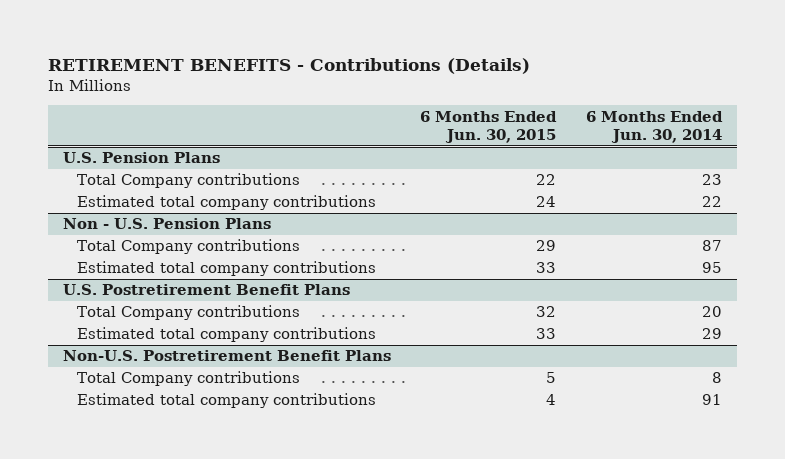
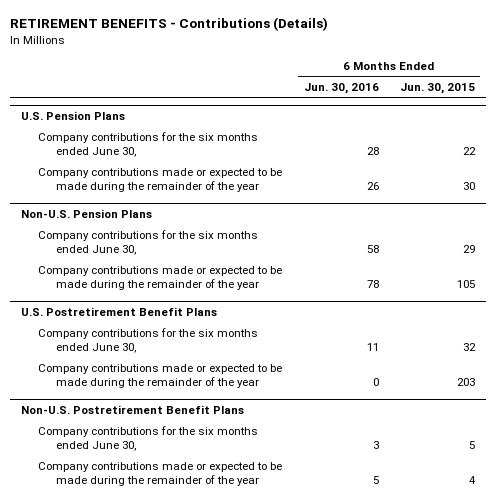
[586,110,724,144] 6 Months Ended Jun. 30, 2014 -> none
none -> [303,83,379,95] Jun. 30, 2016
[77,195,377,211] Estimated total company contributions -> none
[77,261,377,277] Estimated total company contributions -> none
[77,173,301,189] Total Company contributions -> [38,131,259,157] Company contributions for the six months ended June 30,
none -> [38,167,283,192] Company contributions made or expected to be made during the remainder of the year
[62,218,271,230] Non - U.S. Pension Plans -> [20,208,152,218] Non-U.S. Pension Plans
[77,239,301,255] Total Company contributions -> [38,229,259,255] Company contributions for the six months ended June 30,
none -> [38,265,283,290] Company contributions made or expected to be made during the remainder of the year
[77,327,377,343] Estimated total company contributions -> none
[77,305,301,321] Total Company contributions -> [38,327,259,353] Company contributions for the six months ended June 30,
none -> [38,363,283,388] Company contributions made or expected to be made during the remainder of the year
[77,371,301,387] Total Company contributions -> [38,425,259,451] Company contributions for the six months ended June 30,
[77,393,377,409] Estimated total company contributions -> [38,461,283,486] Company contributions made or expected to be made during the remainder of the year

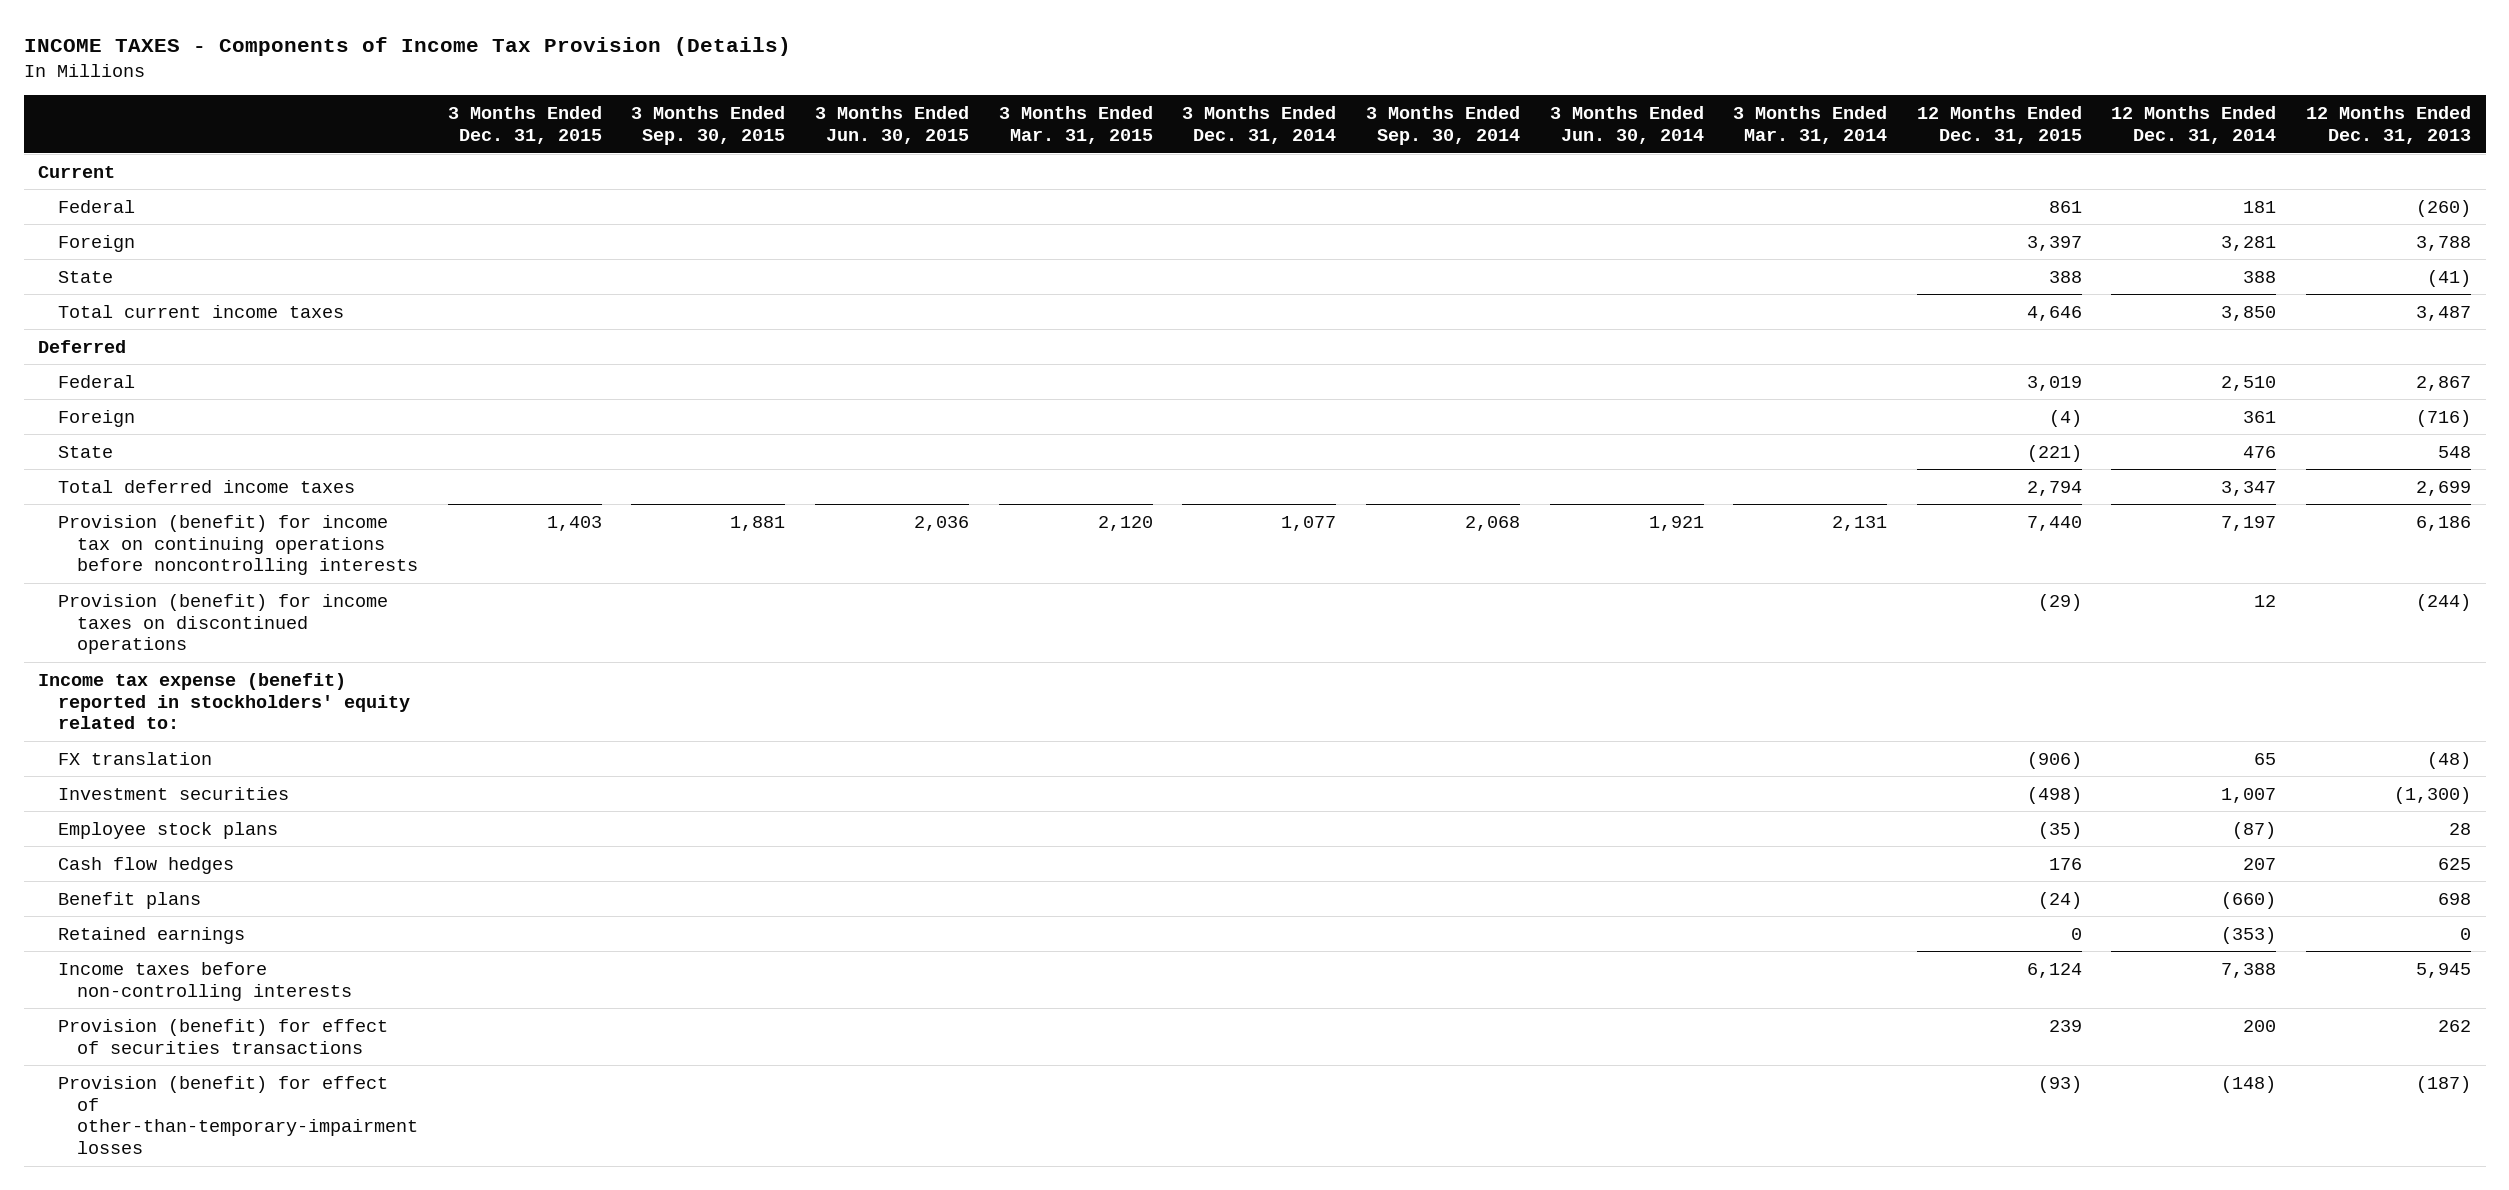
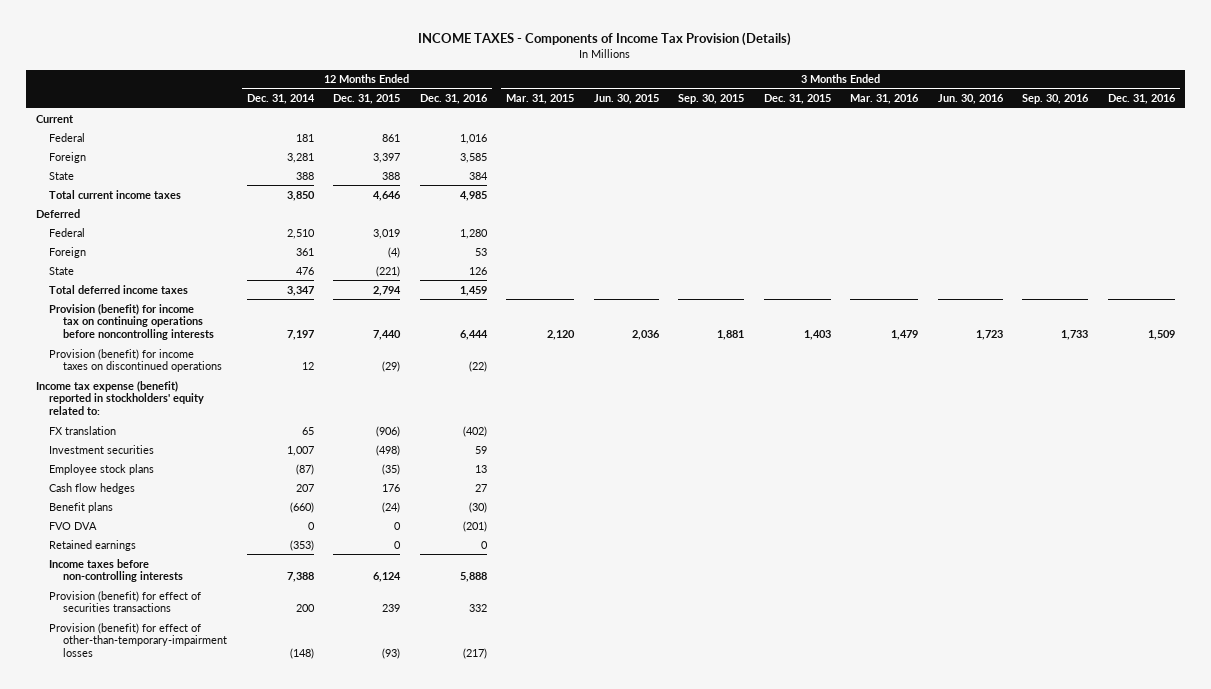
[1182,106,1337,144] 3 Months Ended Dec. 31, 2014 -> none
[1365,106,1520,145] 3 Months Ended Sep. 30, 2014 -> none
[1549,106,1704,144] 3 Months Ended Jun. 30, 2014 -> none
[1733,106,1888,144] 3 Months Ended Mar. 31, 2014 -> none
[2306,106,2472,144] 12 Months Ended Dec. 31, 2013 -> none
none -> [419,94,488,105] Dec. 31, 2016
none -> [850,94,920,105] Mar. 31, 2016
none -> [937,94,1004,105] Jun. 30, 2016
none -> [1022,94,1090,105] Sep. 30, 2016
none -> [1107,94,1176,105] Dec. 31, 2016
none -> [49,521,98,530] FVO DVA

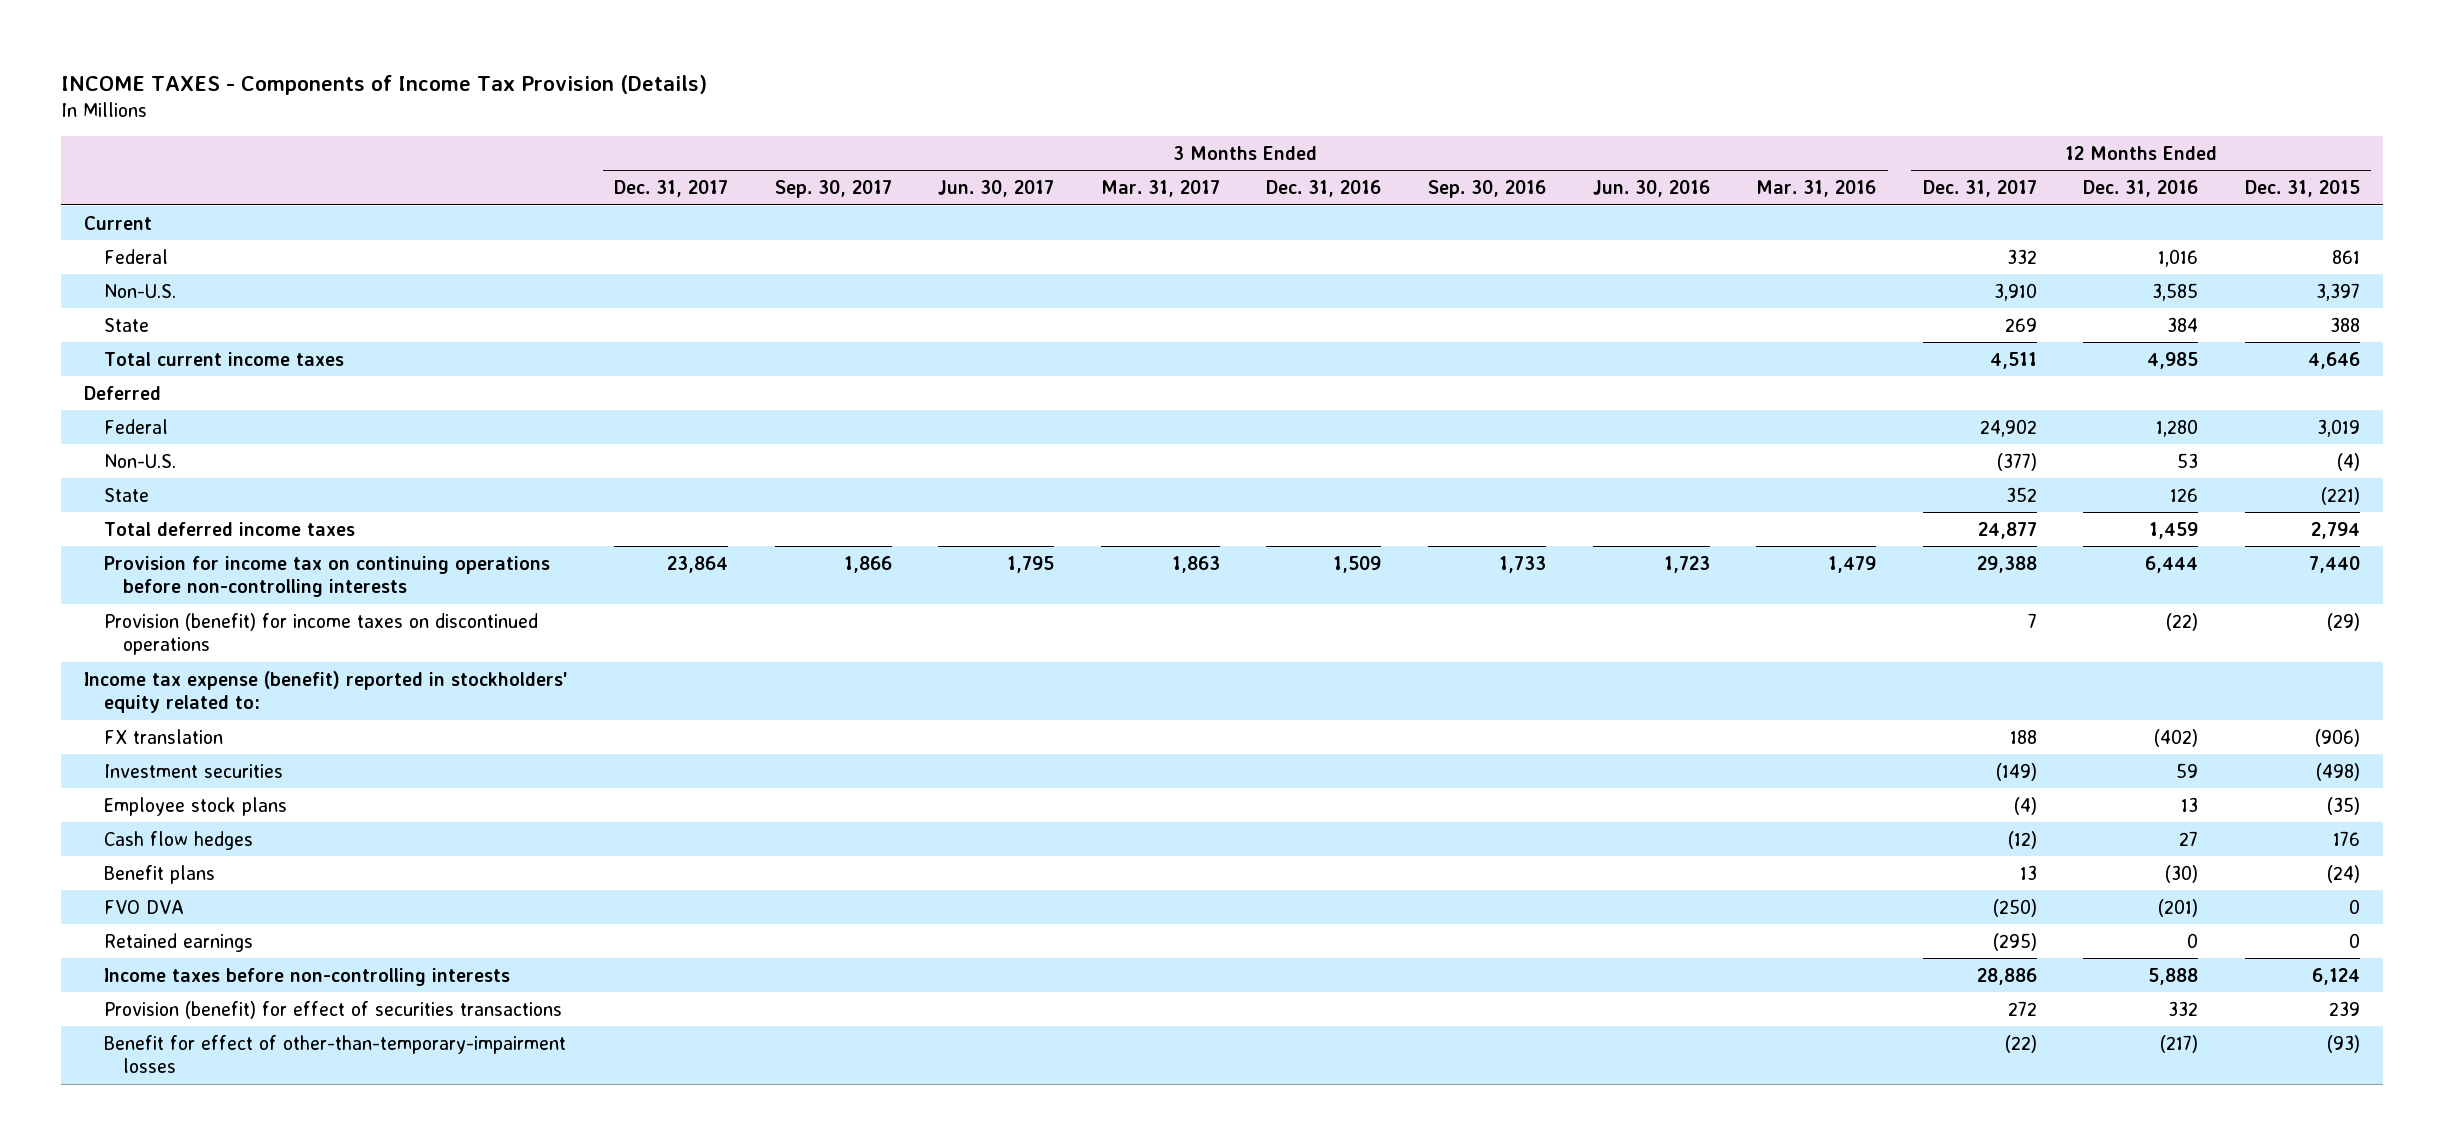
[246,94,315,105] Dec. 31, 2014 -> none
[506,94,575,105] Mar. 31, 2015 -> none
[593,94,659,105] Jun. 30, 2015 -> none
[678,94,745,105] Sep. 30, 2015 -> none
[763,94,831,105] Dec. 31, 2015 -> none
none -> [614,180,729,198] Dec. 31, 2017
none -> [774,180,892,199] Sep. 30, 2017
none -> [938,180,1055,198] Jun. 30, 2017
none -> [1100,180,1220,198] Mar. 31, 2017
none -> [1922,180,2037,198] Dec. 31, 2017
[49,151,87,163] Foreign -> [103,283,176,298] Non-U.S.
[49,246,87,258] Foreign -> [103,453,176,468] Non-U.S.
[49,303,215,341] Provision (benefit) for income tax on continuing operations before noncontrolling interests -> [103,555,550,598] Provision for income tax on continuing operations before non-controlling interests
[49,622,228,658] Provision (benefit) for effect of other-than-temporary-impairment losses -> [103,1034,566,1074] Benefit for effect of other-than-temporary-impairment losses

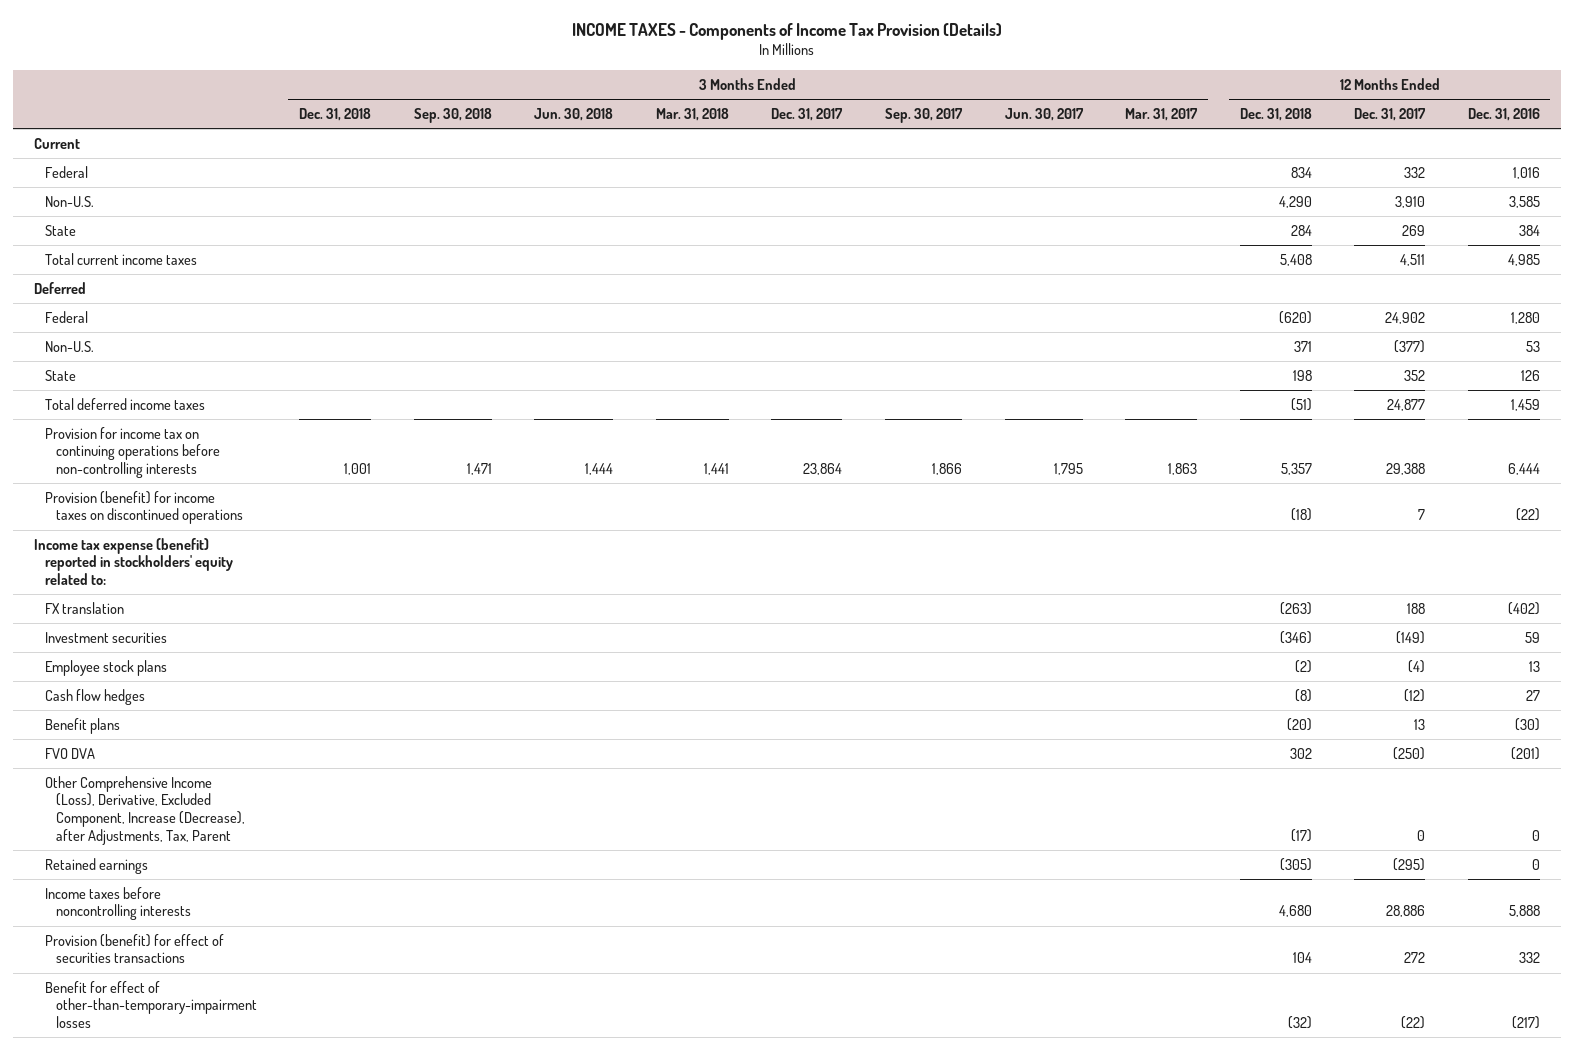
[1266,180,1382,198] Dec. 31, 2016 -> none
[1427,180,1546,199] Sep. 30, 2016 -> none
[1592,180,1710,198] Jun. 30, 2016 -> none
[1756,180,1877,198] Mar. 31, 2016 -> none
[2244,180,2360,198] Dec. 31, 2015 -> none
none -> [299,108,372,122] Dec. 31, 2018
none -> [413,108,492,124] Sep. 30, 2018
none -> [534,108,614,122] Jun. 30, 2018
none -> [655,108,729,122] Mar. 31, 2018
none -> [1239,108,1312,122] Dec. 31, 2018
none -> [44,775,245,845] Other Comprehensive Income (Loss), Derivative, Excluded Component, Increase (Decrease), after Adjustments, Tax, Parent
[103,967,510,986] Income taxes before non-controlling interests -> [44,886,191,921] Income taxes before noncontrolling interests

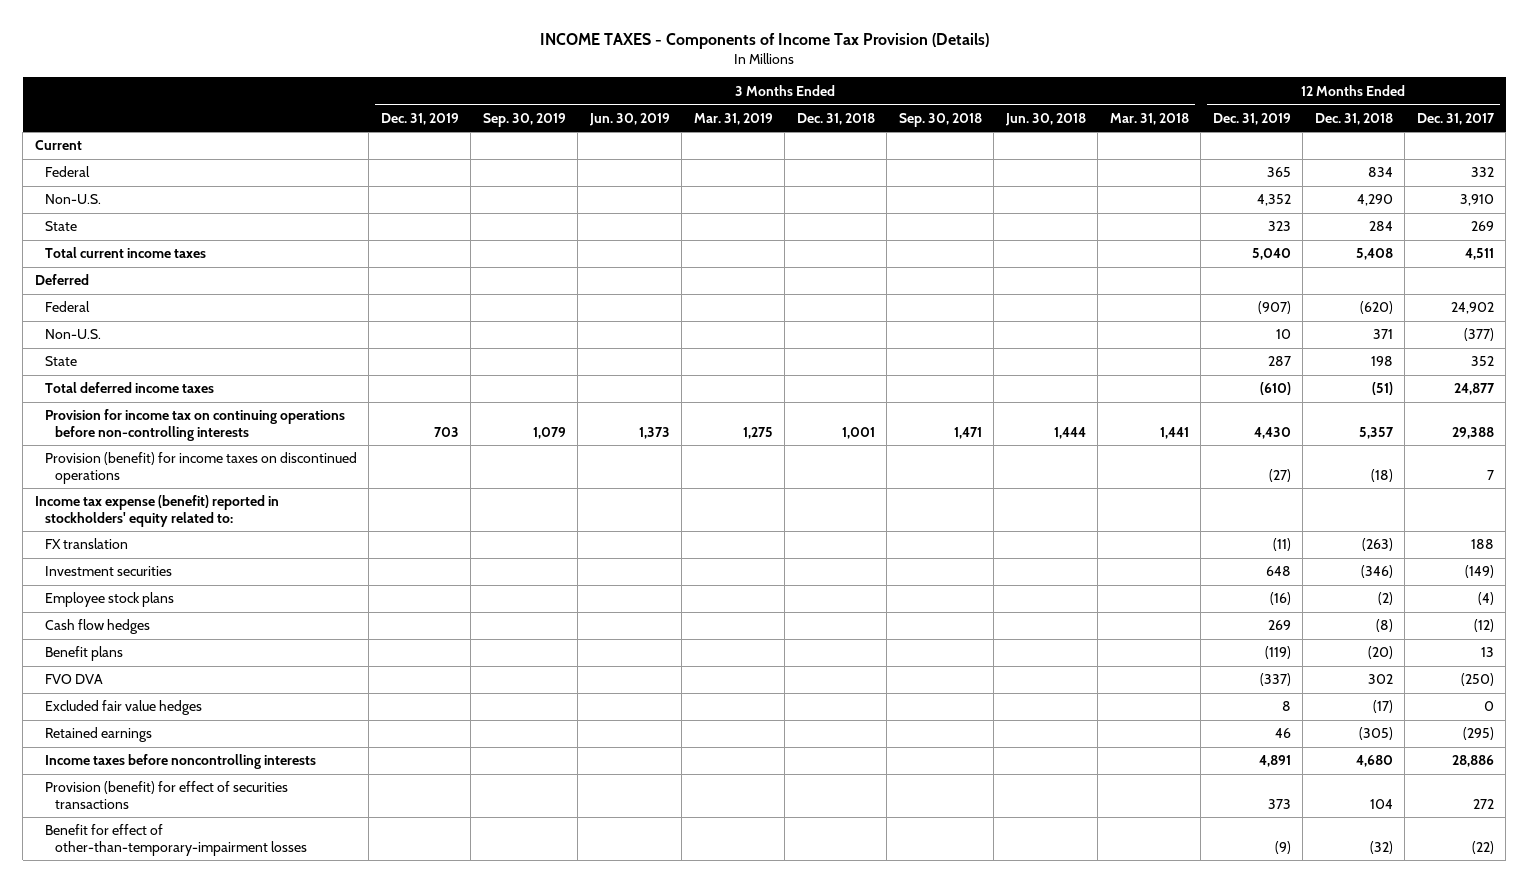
[771,108,844,122] Dec. 31, 2017 -> none
[884,108,963,124] Sep. 30, 2017 -> none
[1004,108,1084,122] Jun. 30, 2017 -> none
[1125,108,1199,122] Mar. 31, 2017 -> none
[1467,108,1540,122] Dec. 31, 2016 -> none
none -> [380,112,459,125] Dec. 31, 2019
none -> [482,112,566,127] Sep. 30, 2019
none -> [588,112,670,126] Jun. 30, 2019
none -> [693,112,773,125] Mar. 31, 2019
none -> [1212,112,1291,125] Dec. 31, 2019
[44,775,245,845] Other Comprehensive Income (Loss), Derivative, Excluded Component, Increase (Decrease), after Adjustments, Tax, Parent -> [44,700,202,716] Excluded fair value hedges

